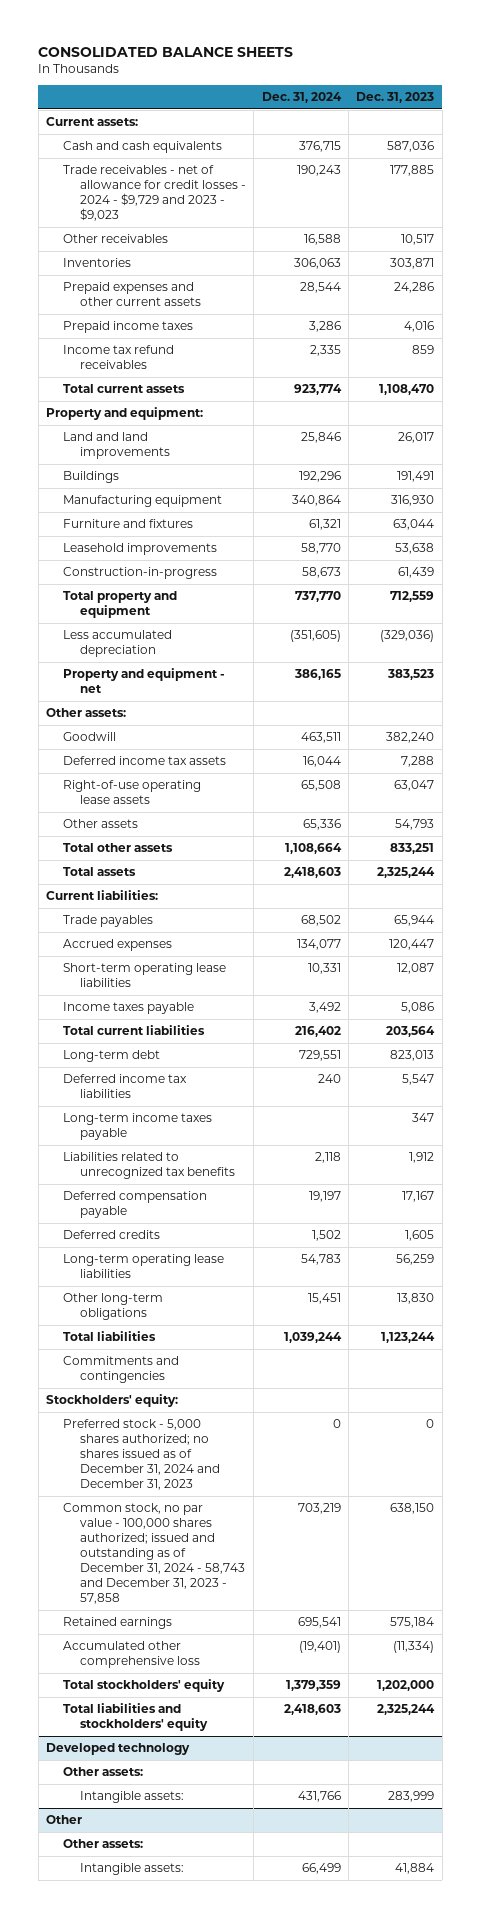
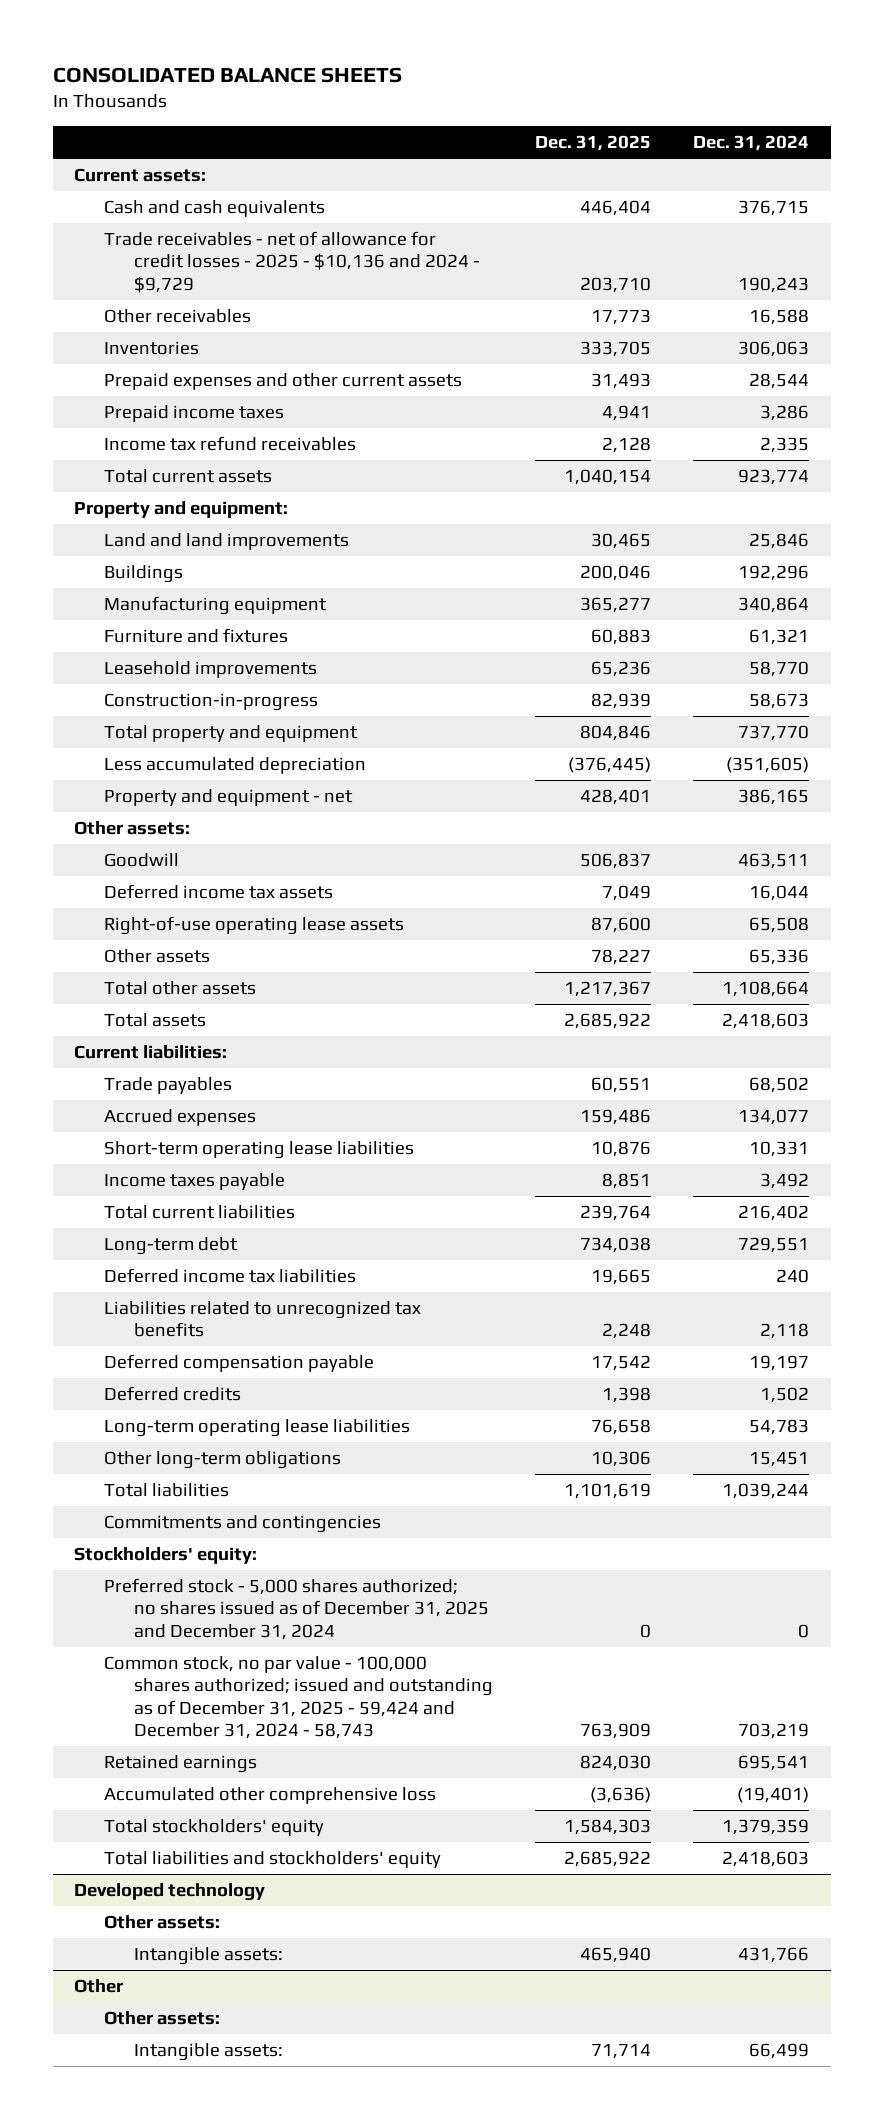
[356,92,435,104] Dec. 31, 2023 -> none
none -> [535,135,652,152] Dec. 31, 2025
[63,165,247,221] Trade receivables - net of allowance for credit losses - 2024 - $9,729 and 2023 - $9,023 -> [104,231,480,293] Trade receivables - net of allowance for credit losses - 2025 - $10,136 and 2024 - $9,729
[63,1113,213,1141] Long-term income taxes payable -> none
[63,1419,221,1490] Preferred stock - 5,000 shares authorized; no shares issued as of December 31, 2024 and December 31, 2023 -> [104,1578,489,1640] Preferred stock - 5,000 shares authorized; no shares issued as of December 31, 2025 and December 31, 2024
[63,1503,246,1604] Common stock, no par value - 100,000 shares authorized; issued and outstanding as of December 31, 2024 - 58,743 and December 31, 2023 - 57,858 -> [104,1656,493,1739] Common stock, no par value - 100,000 shares authorized; issued and outstanding as of December 31, 2025 - 59,424 and December 31, 2024 - 58,743

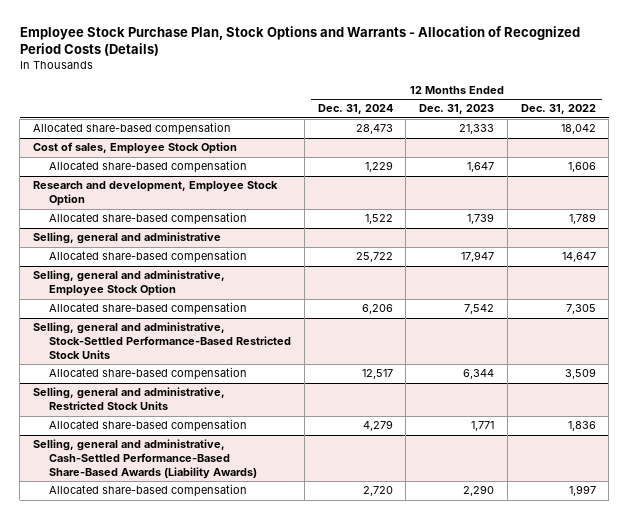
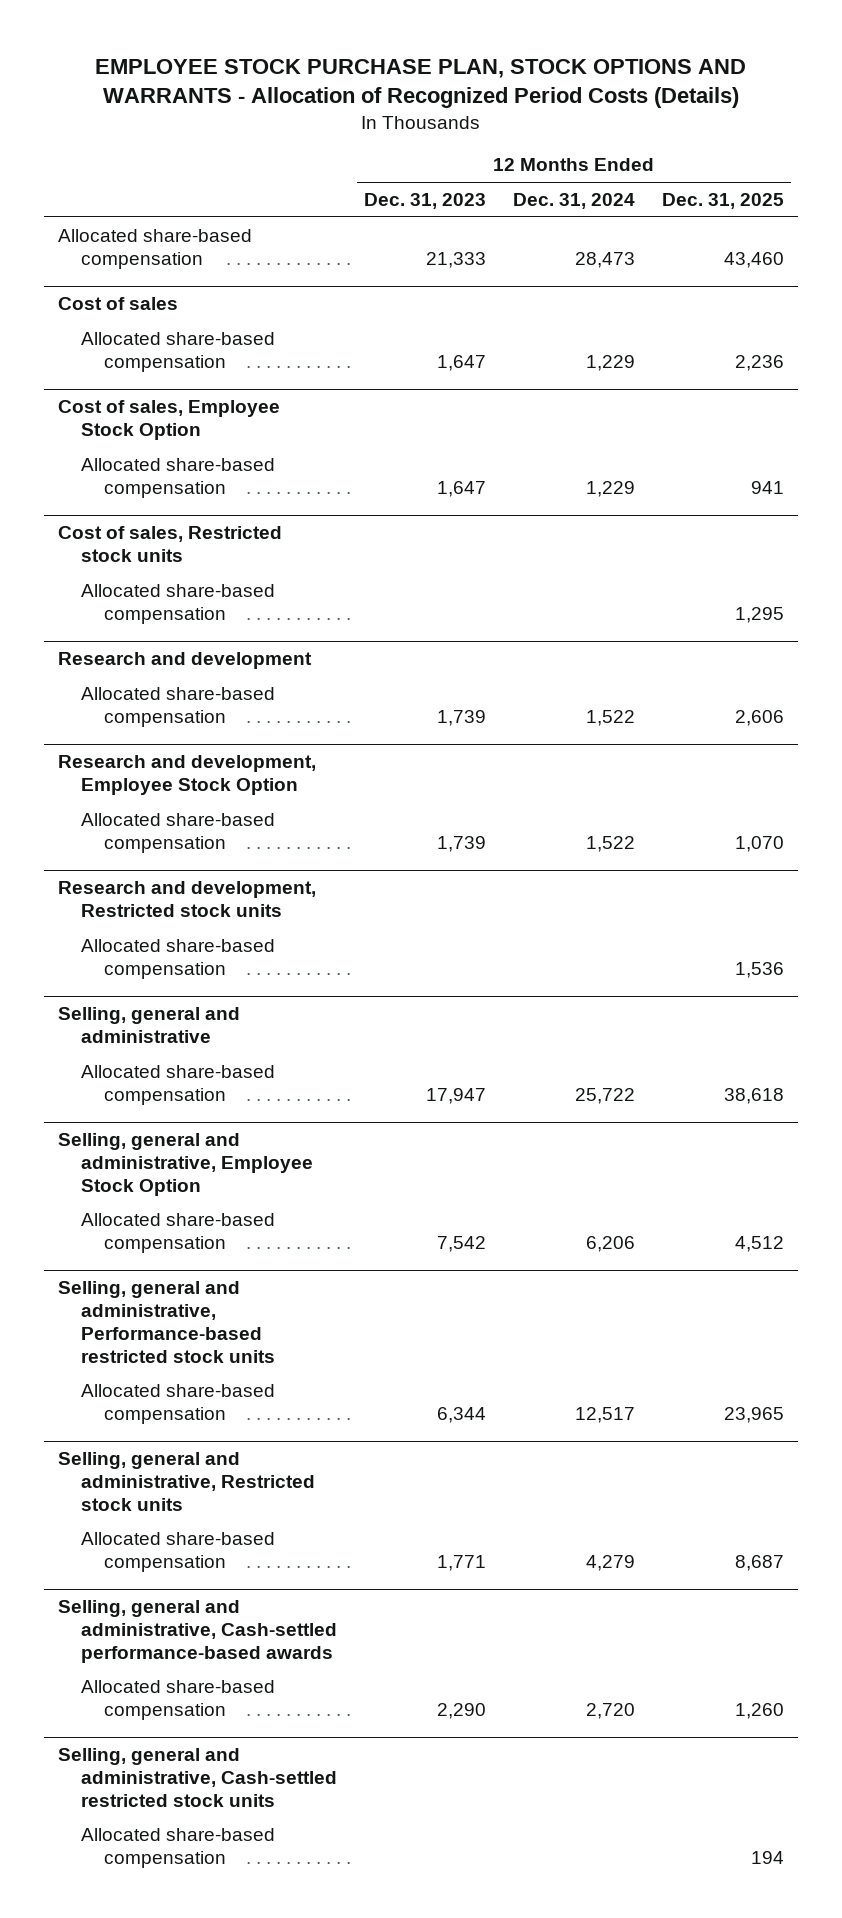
[19,25,580,57] Employee Stock Purchase Plan, Stock Options and Warrants - Allocation of Recognized Period Costs (Details) -> [95,58,747,109] EMPLOYEE STOCK PURCHASE PLAN, STOCK OPTIONS AND WARRANTS - Allocation of Recognized Period Costs (Details)
[520,104,596,115] Dec. 31, 2022 -> none
none -> [662,192,785,209] Dec. 31, 2025
none -> [57,297,178,311] Cost of sales
none -> [81,331,276,372] Allocated share-based compensation
none -> [57,526,282,562] Cost of sales, Restricted stock units
none -> [81,583,276,624] Allocated share-based compensation
none -> [57,652,312,670] Research and development
none -> [81,686,276,727] Allocated share-based compensation
none -> [57,881,316,917] Research and development, Restricted stock units
none -> [81,938,276,979] Allocated share-based compensation
[32,322,291,359] Selling, general and administrative, Stock-Settled Performance-Based Restricted Stock Units -> [57,1281,276,1363] Selling, general and administrative, Performance-based restricted stock units
[32,387,225,411] Selling, general and administrative, Restricted Stock Units -> [57,1452,316,1511] Selling, general and administrative, Restricted stock units
[32,439,257,479] Selling, general and administrative, Cash-Settled Performance-Based Share-Based Awards (Liability Awards) -> [57,1600,338,1663] Selling, general and administrative, Cash-settled performance-based awards
none -> [57,1748,338,1807] Selling, general and administrative, Cash-settled restricted stock units
none -> [81,1827,276,1868] Allocated share-based compensation

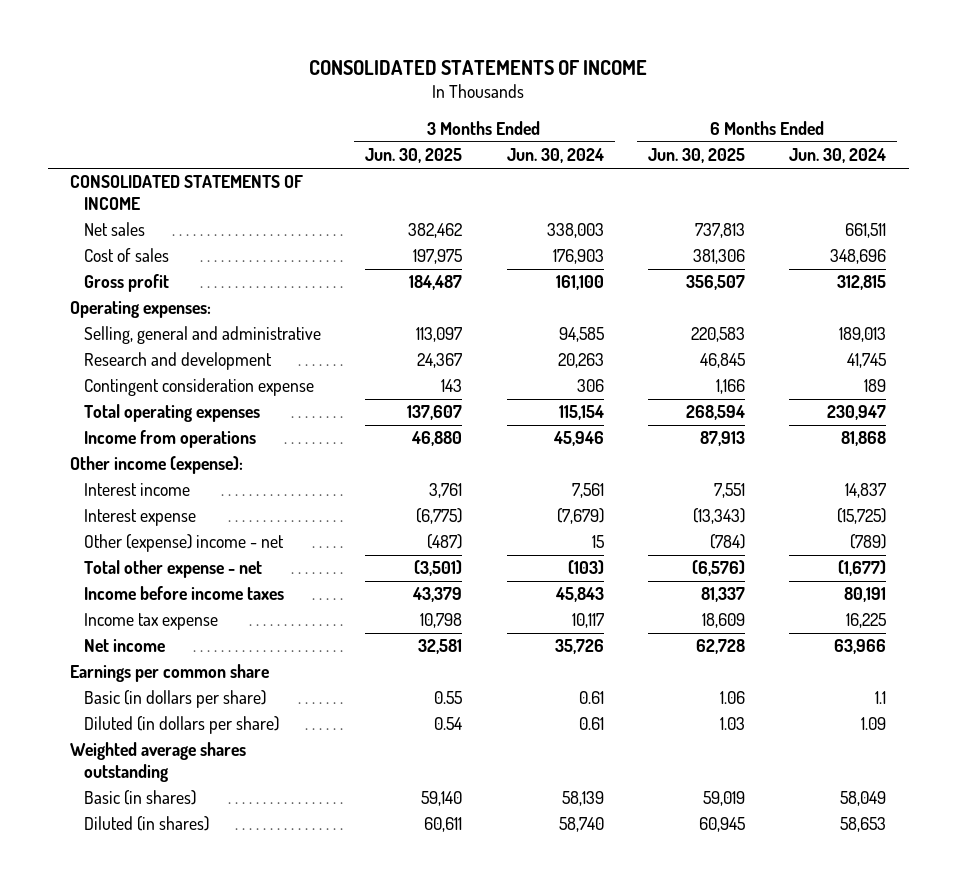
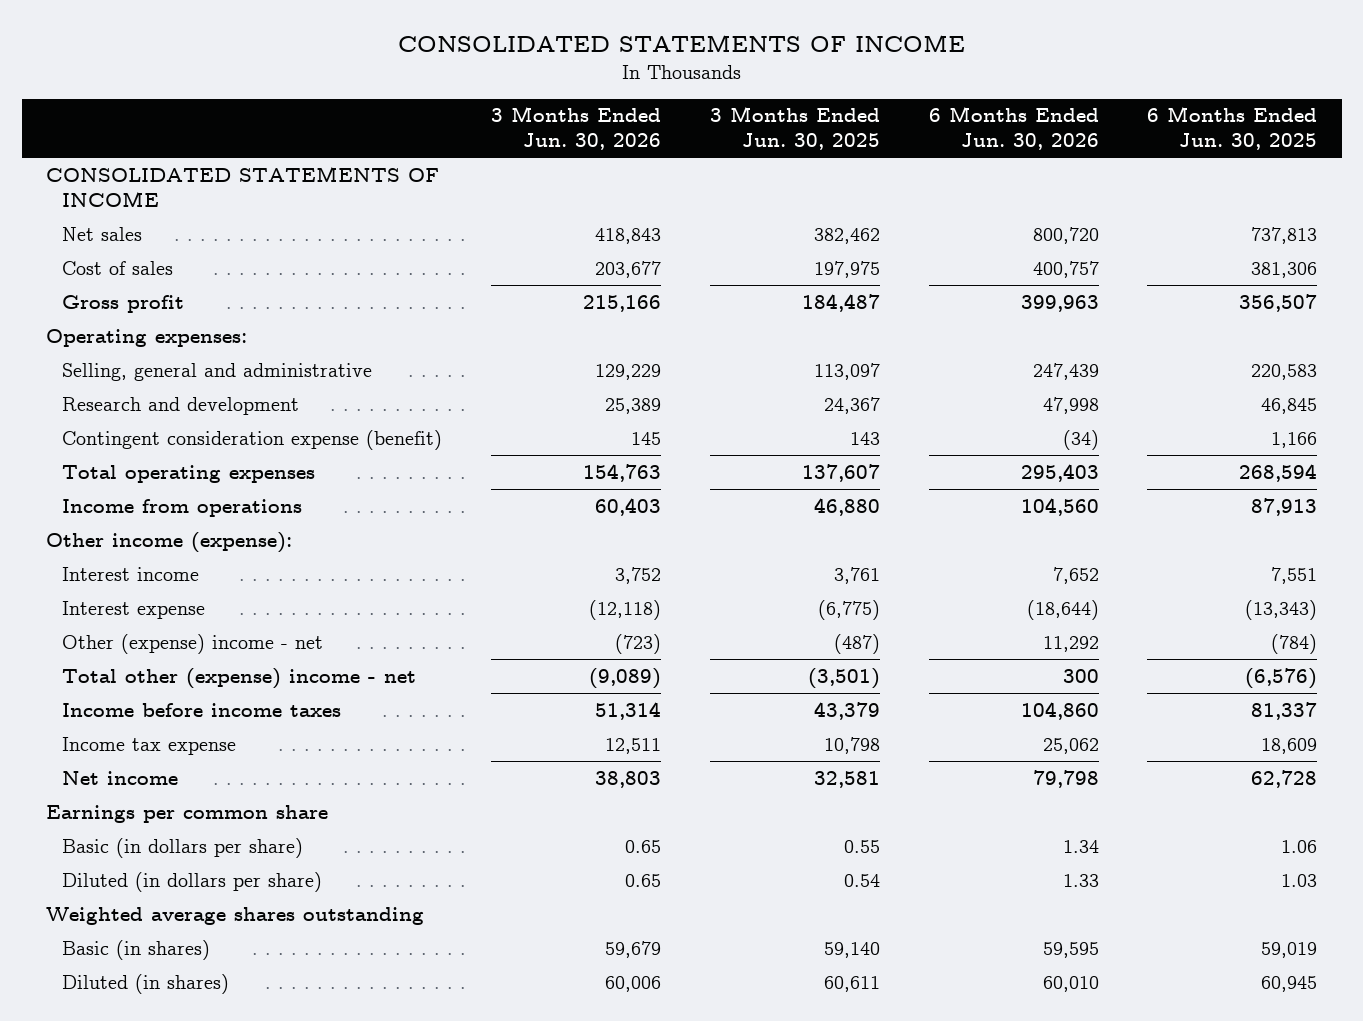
[506,148,604,164] Jun. 30, 2024 -> none
[789,148,887,164] Jun. 30, 2024 -> none
none -> [490,106,661,151] 3 Months Ended Jun. 30, 2026
none -> [928,106,1099,151] 6 Months Ended Jun. 30, 2026
[83,378,314,397] Contingent consideration expense -> [61,429,442,450] Contingent consideration expense (benefit)
[83,560,262,579] Total other expense - net -> [61,667,416,689] Total other (expense) income - net

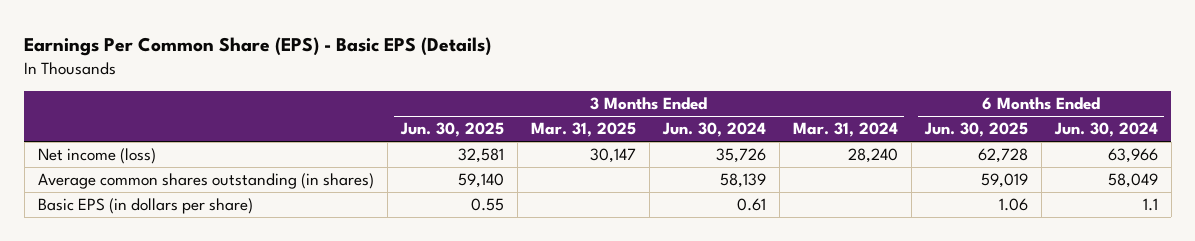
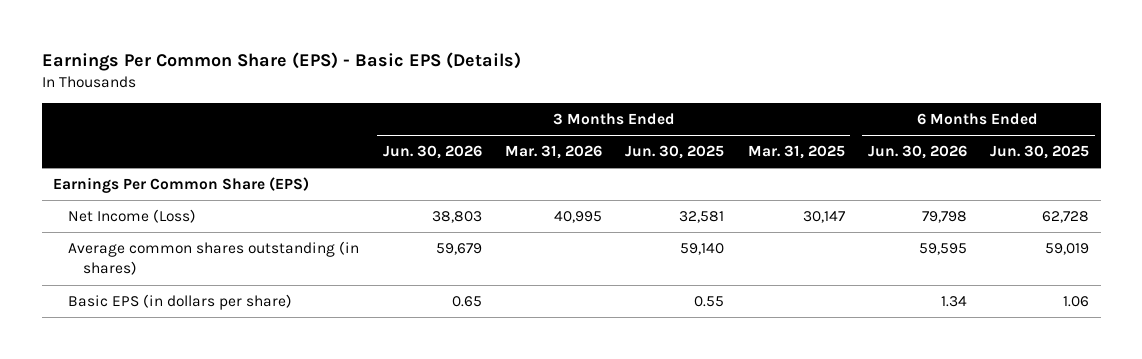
[661,122,766,138] Jun. 30, 2024 -> none
[792,122,898,138] Mar. 31, 2024 -> none
[1053,122,1158,138] Jun. 30, 2024 -> none
none -> [382,145,482,160] Jun. 30, 2026
none -> [504,145,602,160] Mar. 31, 2026
none -> [867,145,967,160] Jun. 30, 2026
none -> [53,177,310,194] Earnings Per Common Share (EPS)
[37,148,156,165] Net income (loss) -> [68,209,197,224] Net Income (Loss)

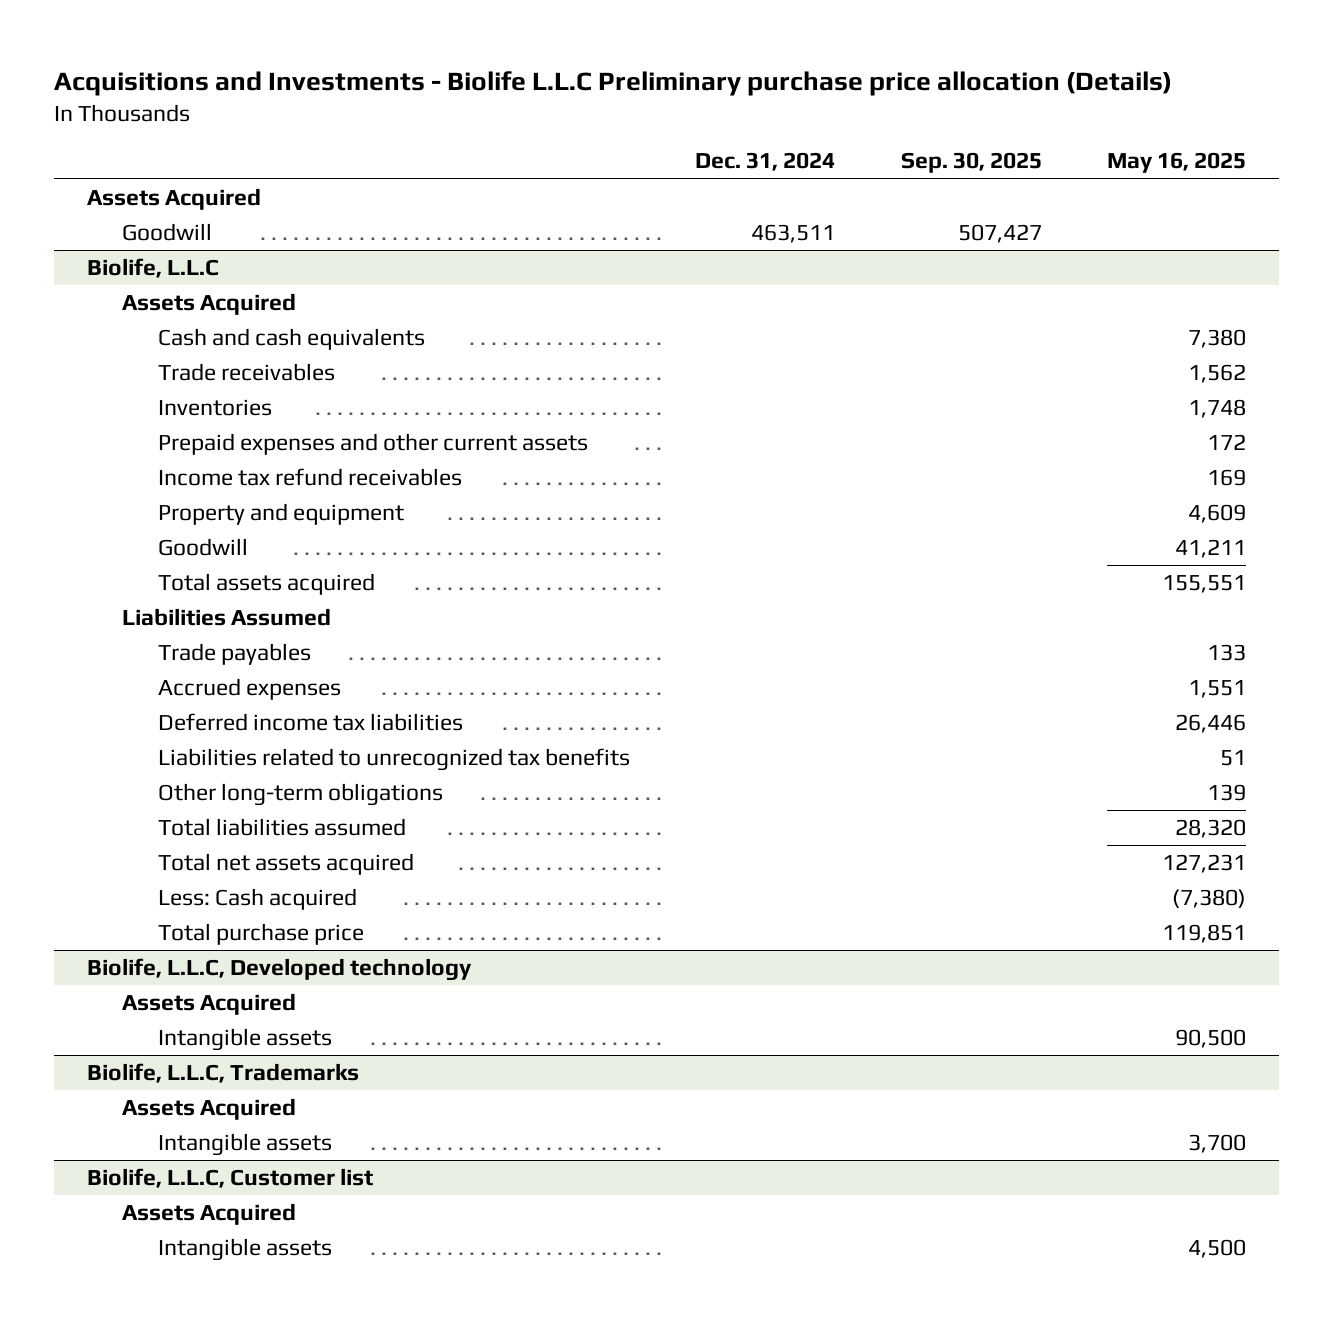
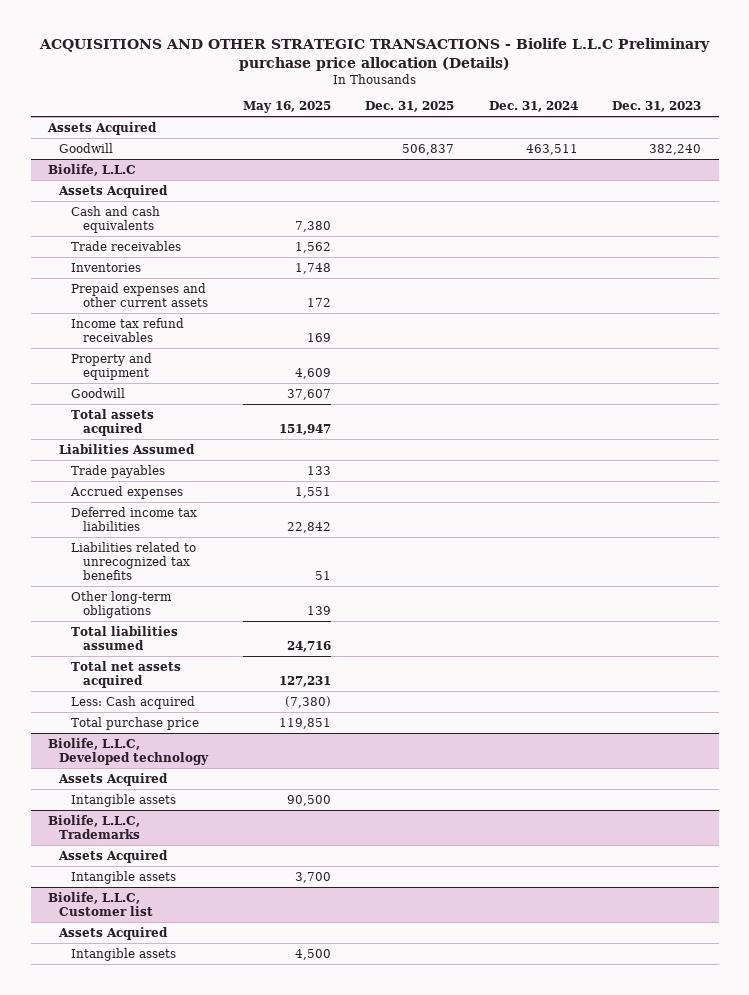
[54,70,1173,96] Acquisitions and Investments - Biolife L.L.C Preliminary purchase price allocation (Details) -> [38,38,710,71] ACQUISITIONS AND OTHER STRATEGIC TRANSACTIONS - Biolife L.L.C Preliminary purchase price allocation (Details)
[900,152,1042,174] Sep. 30, 2025 -> none
none -> [365,101,455,113] Dec. 31, 2025
none -> [612,101,702,113] Dec. 31, 2023
[1175,539,1247,559] 41,211 -> [286,388,331,400] 37,607
[1162,575,1247,594] 155,551 -> [278,423,331,435] 151,947
[1175,714,1247,734] 26,446 -> [286,521,331,533] 22,842
[1175,819,1247,839] 28,320 -> [286,640,331,652] 24,716

